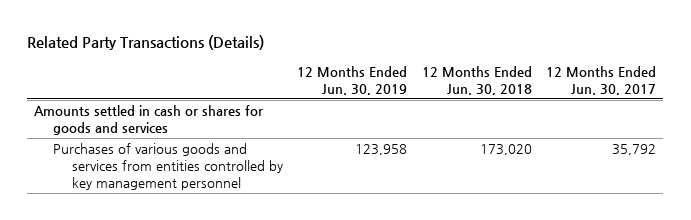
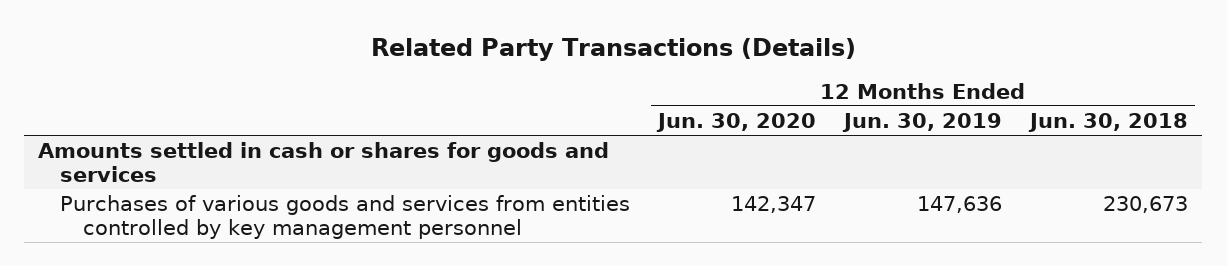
[546,65,657,95] 12 Months Ended Jun. 30, 2017 -> none
none -> [656,113,817,133] Jun. 30, 2020
[355,144,408,156] 123,958 -> [917,196,1003,214] 147,636
[479,144,532,156] 173,020 -> [1103,196,1189,214] 230,673

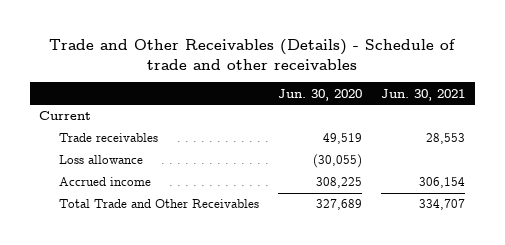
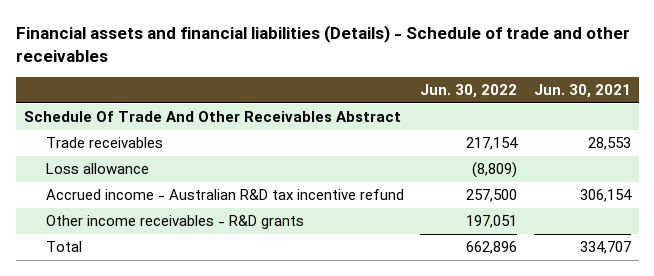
[49,38,457,70] Trade and Other Receivables (Details) - Schedule of trade and other receivables -> [15,24,630,62] Financial assets and financial liabilities (Details) - Schedule of trade and other receivables
[278,88,363,101] Jun. 30, 2020 -> none
none -> [420,83,518,98] Jun. 30, 2022
[39,111,92,121] Current -> none
none -> [23,111,401,123] Schedule Of Trade And Other Receivables Abstract
[58,177,151,187] Accrued income -> [45,189,404,201] Accrued income - Australian R&D tax incentive refund
none -> [45,215,304,230] Other income receivables - R&D grants
[58,199,259,209] Total Trade and Other Receivables -> [45,241,82,253] Total

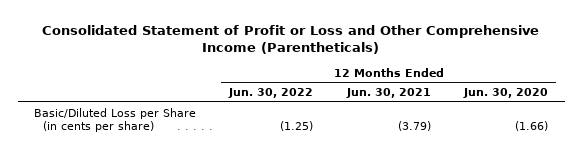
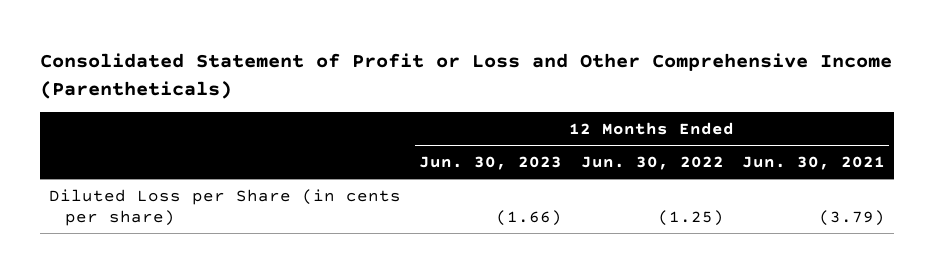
[462,88,548,99] Jun. 30, 2020 -> none
none -> [419,156,563,171] Jun. 30, 2023
[34,107,197,133] Basic/Diluted Loss per Share (in cents per share) -> [48,188,401,226] Diluted Loss per Share (in cents per share)

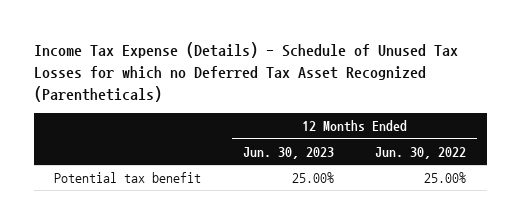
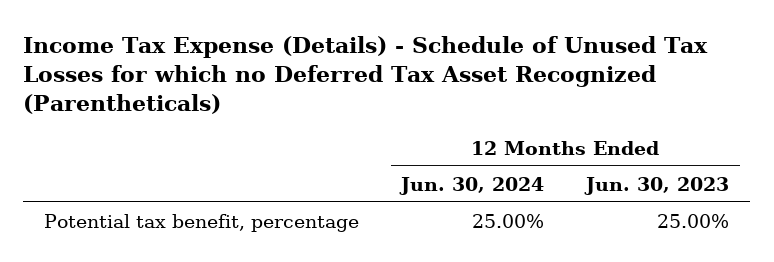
[375,146,467,159] Jun. 30, 2022 -> none
none -> [399,176,545,195] Jun. 30, 2024
[54,172,202,184] Potential tax benefit -> [44,213,360,232] Potential tax benefit, percentage

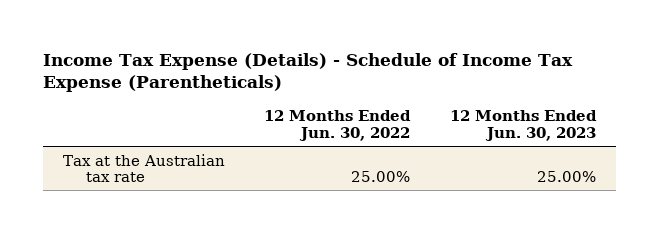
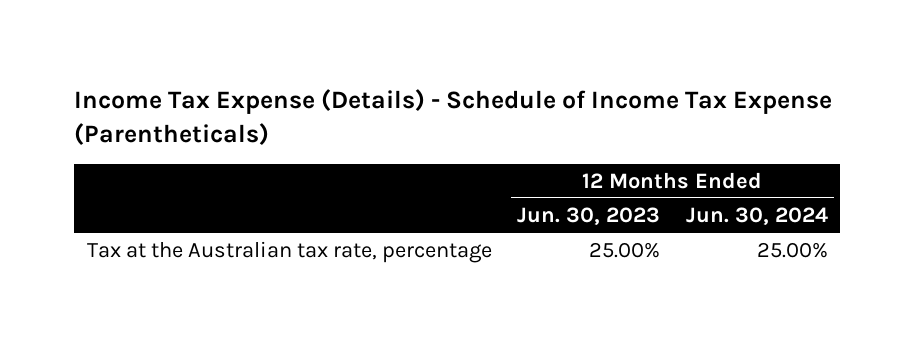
[264,110,412,142] 12 Months Ended Jun. 30, 2022 -> none
none -> [685,206,828,225] Jun. 30, 2024
[62,153,225,183] Tax at the Australian tax rate -> [86,241,492,264] Tax at the Australian tax rate, percentage

